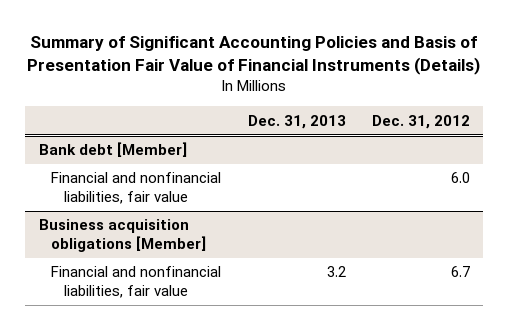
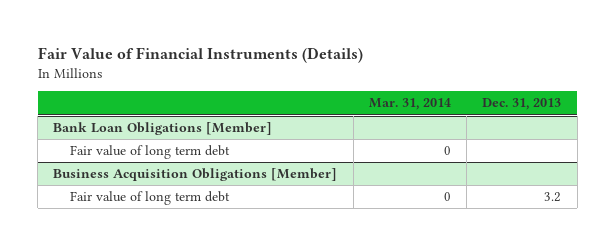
[27,36,481,76] Summary of Significant Accounting Policies and Basis of Presentation Fair Value of Financial Instruments (Details) -> [37,46,363,63] Fair Value of Financial Instruments (Details)
[371,114,470,129] Dec. 31, 2012 -> none
none -> [368,98,451,111] Mar. 31, 2014
[38,142,187,158] Bank debt [Member] -> none
[51,172,222,205] Financial and nonfinancial liabilities, fair value -> none
none -> [53,122,273,136] Bank Loan Obligations [Member]
none -> [70,145,231,160] Fair value of long term debt
[38,219,207,253] Business acquisition obligations [Member] -> [53,168,338,182] Business Acquisition Obligations [Member]
[51,266,222,299] Financial and nonfinancial liabilities, fair value -> [70,191,231,206] Fair value of long term debt

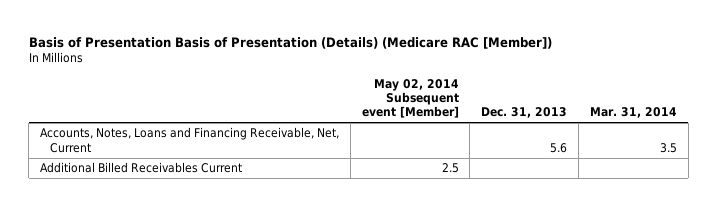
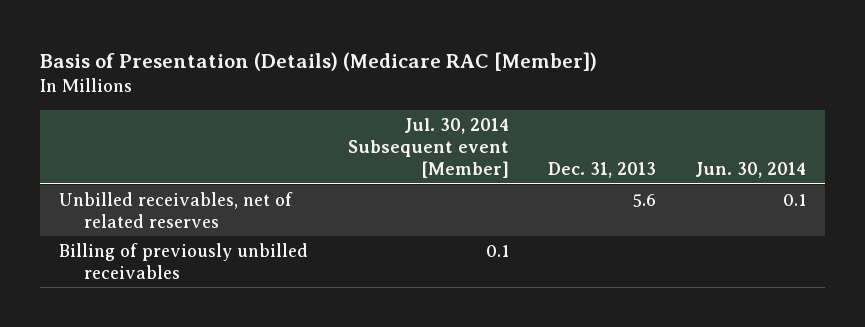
[28,36,552,49] Basis of Presentation Basis of Presentation (Details) (Medicare RAC [Member]) -> [39,51,597,71] Basis of Presentation (Details) (Medicare RAC [Member])
[361,78,459,119] May 02, 2014 Subsequent event [Member] -> none
[589,107,677,119] Mar. 31, 2014 -> none
none -> [347,117,509,179] Jul. 30, 2014 Subsequent event [Member]
none -> [694,162,806,179] Jun. 30, 2014
[39,127,339,153] Accounts, Notes, Loans and Financing Receivable, Net, Current -> [59,191,294,228] Unbilled receivables, net of related reserves
[39,162,242,174] Additional Billed Receivables Current -> [59,242,309,279] Billing of previously unbilled receivables

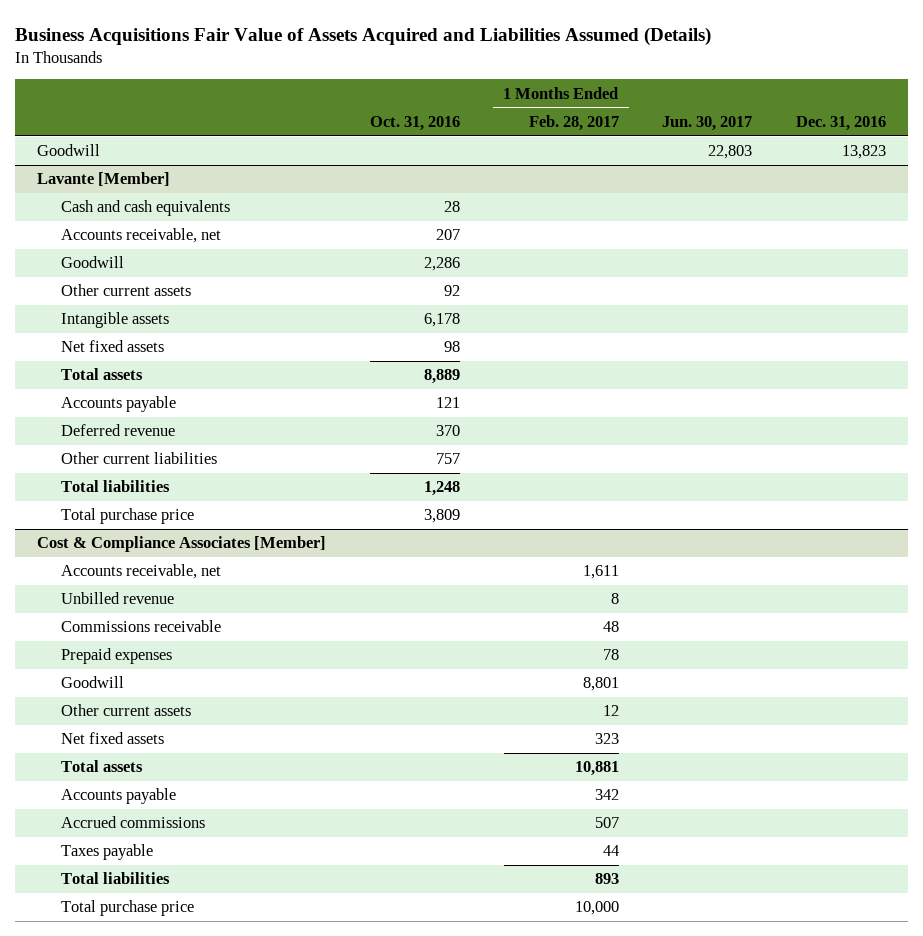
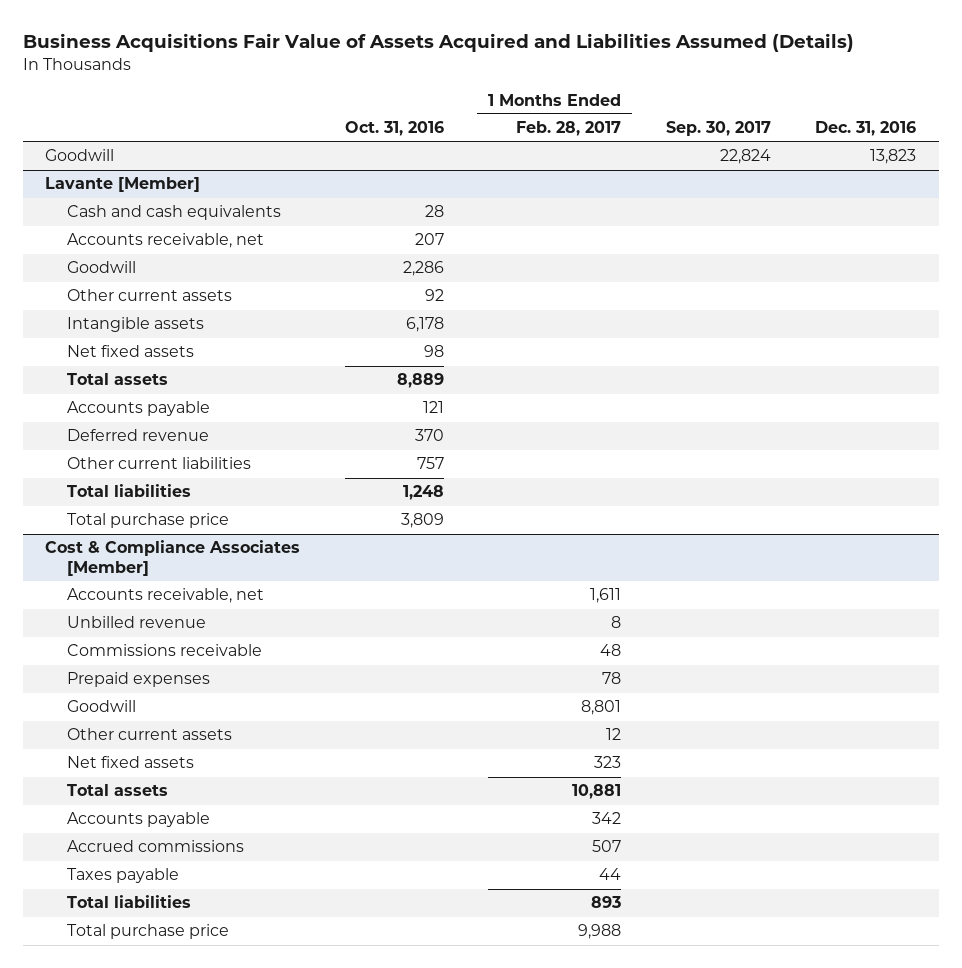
[662,115,753,131] Jun. 30, 2017 -> none
none -> [665,121,771,137] Sep. 30, 2017
[574,901,619,916] 10,000 -> [578,924,622,940] 9,988

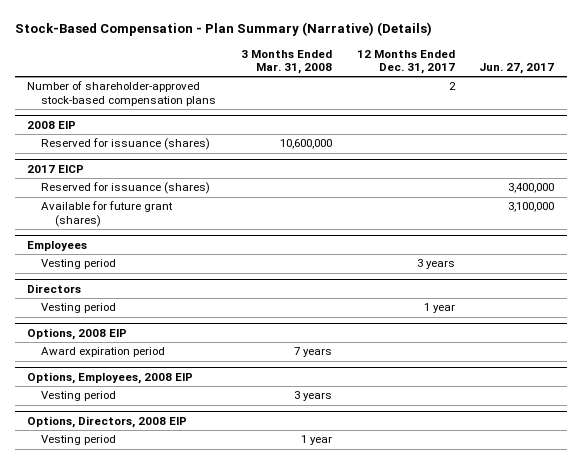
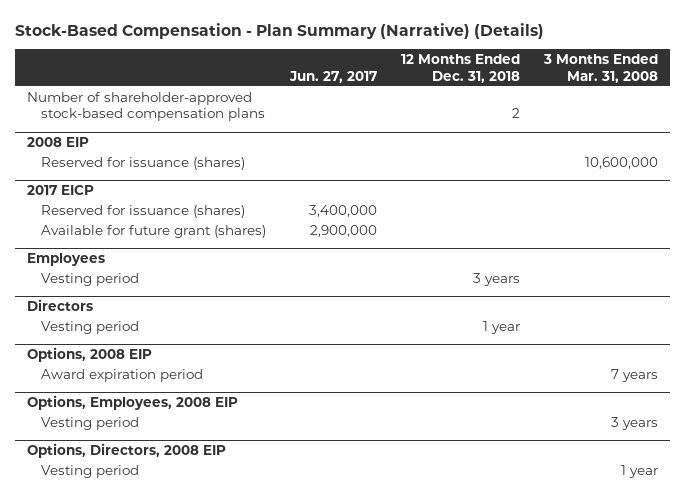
[356,49,455,75] 12 Months Ended Dec. 31, 2017 -> none
none -> [401,53,521,83] 12 Months Ended Dec. 31, 2018
[508,202,555,213] 3,100,000 -> [310,224,378,237] 2,900,000

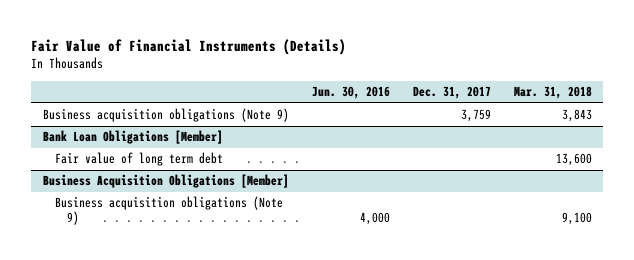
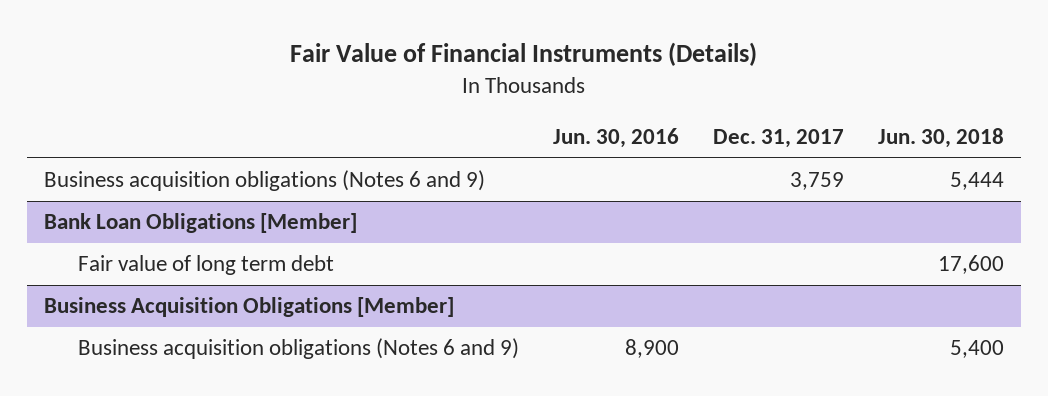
[513,86,592,100] Mar. 31, 2018 -> none
none -> [877,128,1004,149] Jun. 30, 2018
[42,108,289,123] Business acquisition obligations (Note 9) -> [43,170,485,192] Business acquisition obligations (Notes 6 and 9)
[54,196,283,226] Business acquisition obligations (Note 9) -> [77,338,519,360] Business acquisition obligations (Notes 6 and 9)
[359,212,390,226] 4,000 -> [624,339,679,359] 8,900

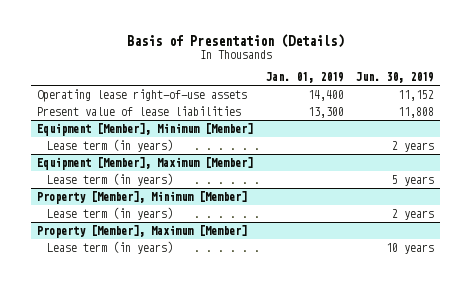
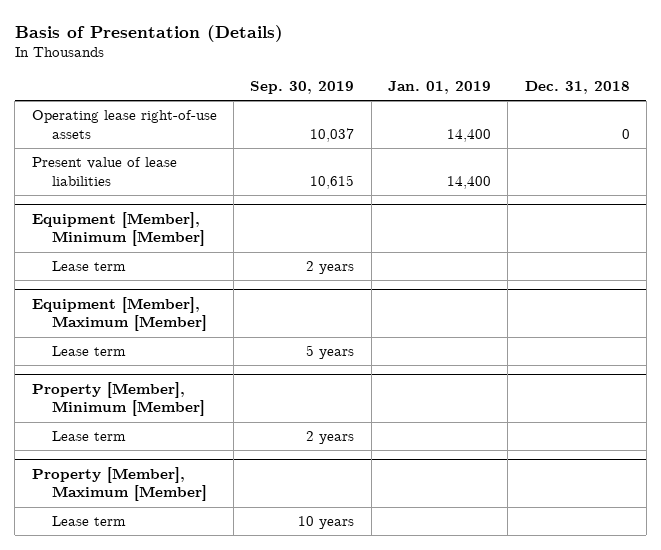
[355,72,434,84] Jun. 30, 2019 -> none
none -> [250,81,355,95] Sep. 30, 2019
none -> [524,81,630,95] Dec. 31, 2018
[307,106,344,118] 13,300 -> [446,176,491,190] 14,400
[47,138,174,152] Lease term (in years) -> [51,261,126,272] Lease term
[47,172,174,186] Lease term (in years) -> [51,346,126,357] Lease term
[47,206,174,220] Lease term (in years) -> [51,431,126,442] Lease term
[47,240,174,254] Lease term (in years) -> [51,516,126,527] Lease term

